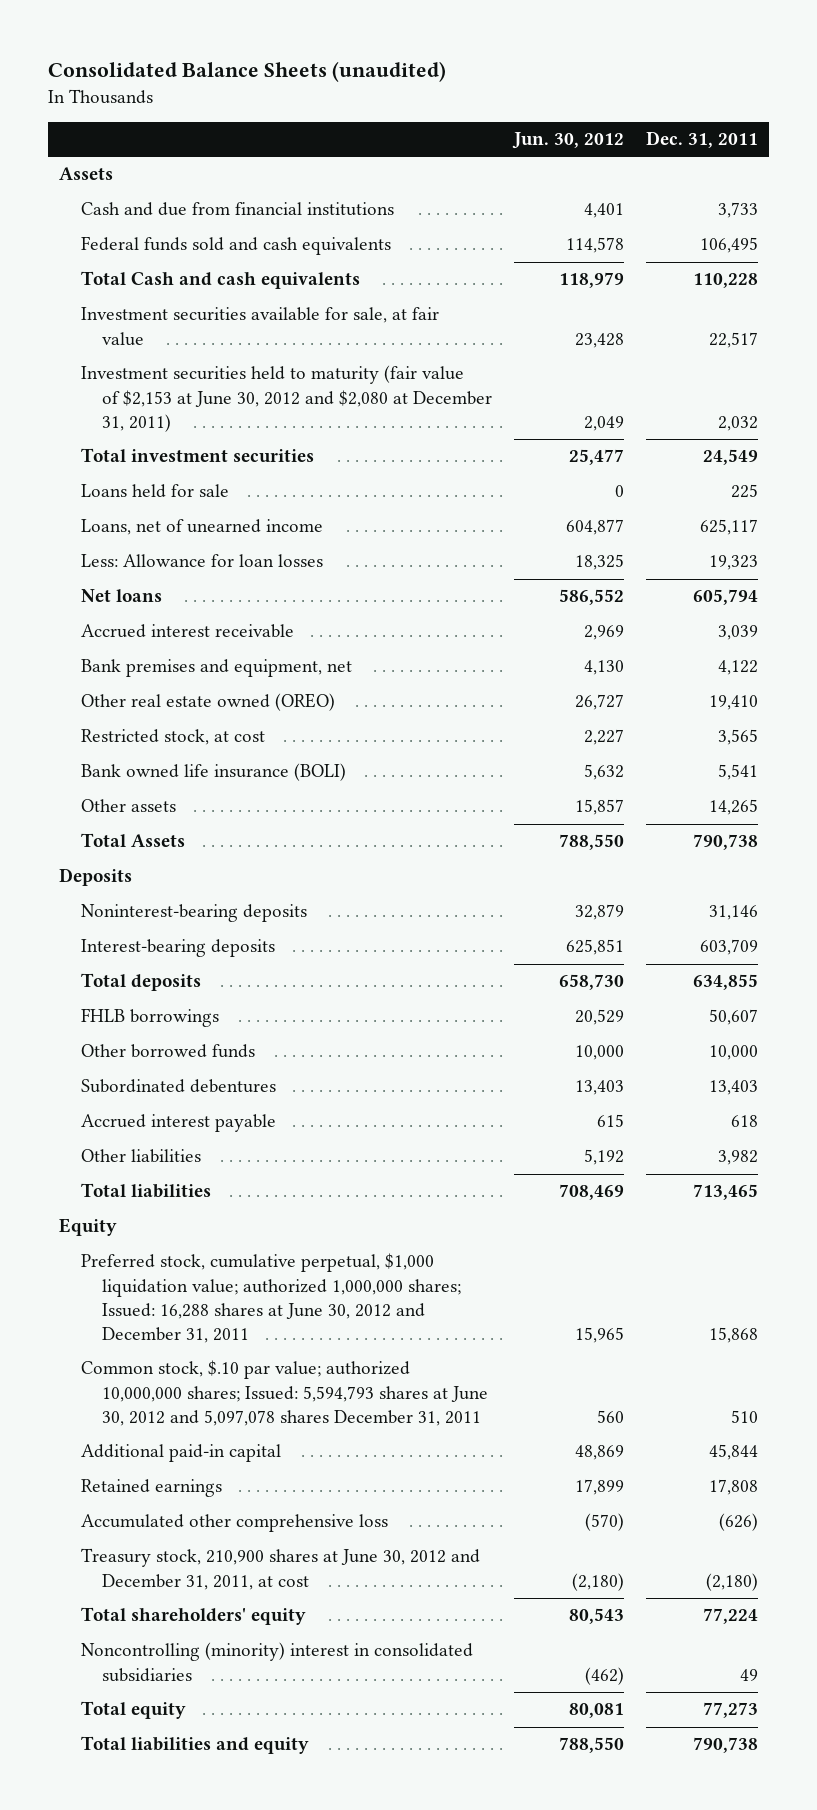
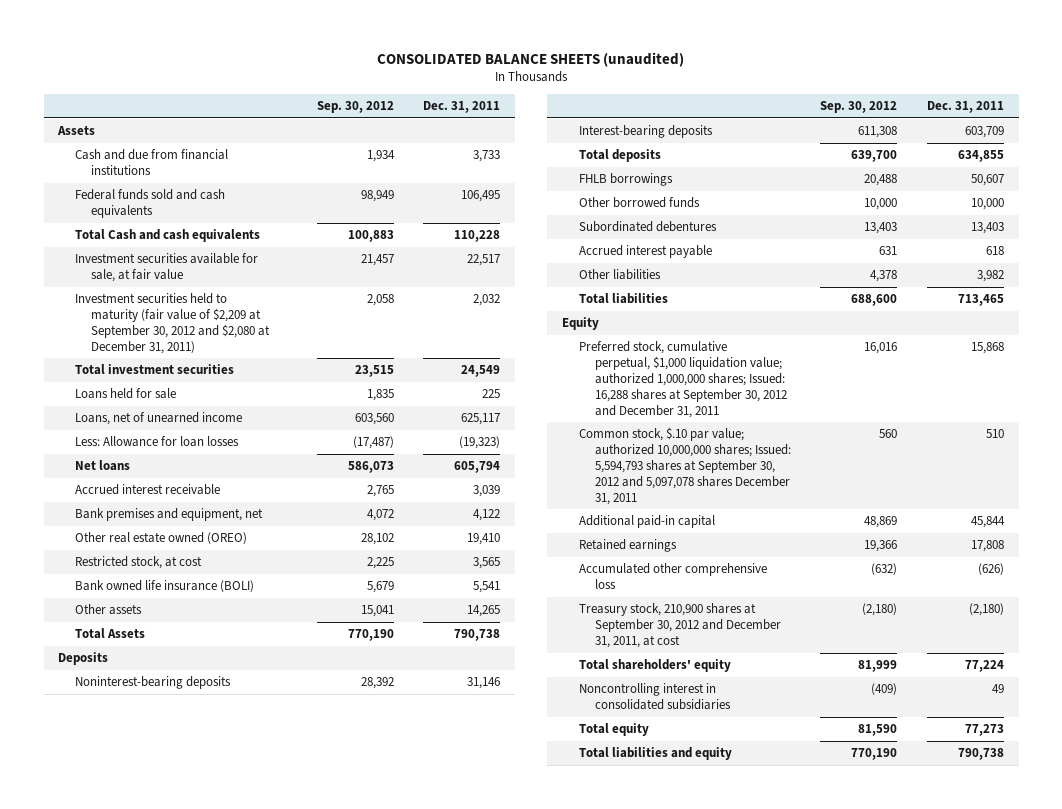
[48,61,447,83] Consolidated Balance Sheets (unaudited) -> [377,51,685,67] CONSOLIDATED BALANCE SHEETS (unaudited)
[511,132,624,150] Jun. 30, 2012 -> none
none -> [316,101,394,114] Sep. 30, 2012
[80,365,492,432] Investment securities held to maturity (fair value of $2,153 at June 30, 2012 and $2,080 at December 31, 2011) -> [74,293,271,354] Investment securities held to maturity (fair value of $2,209 at September 30, 2012 and $2,080 at December 31, 2011)
[708,555,758,571] 19,323 -> [459,436,501,450] (19,323)
[80,1253,461,1344] Preferred stock, cumulative perpetual, $1,000 liquidation value; authorized 1,000,000 shares; Issued: 16,288 shares at June 30, 2012 and December 31, 2011 -> [578,341,787,418] Preferred stock, cumulative perpetual, $1,000 liquidation value; authorized 1,000,000 shares; Issued: 16,288 shares at September 30, 2012 and December 31, 2011
[80,1360,488,1426] Common stock, $.10 par value; authorized 10,000,000 shares; Issued: 5,594,793 shares at June 30, 2012 and 5,097,078 shares December 31, 2011 -> [578,427,791,505] Common stock, $.10 par value; authorized 10,000,000 shares; Issued: 5,594,793 shares at September 30, 2012 and 5,097,078 shares December 31, 2011
[80,1548,480,1590] Treasury stock, 210,900 shares at June 30, 2012 and December 31, 2011, at cost -> [578,603,781,648] Treasury stock, 210,900 shares at September 30, 2012 and December 31, 2011, at cost
[80,1642,473,1682] Noncontrolling (minority) interest in consolidated subsidiaries -> [578,683,731,711] Noncontrolling interest in consolidated subsidiaries

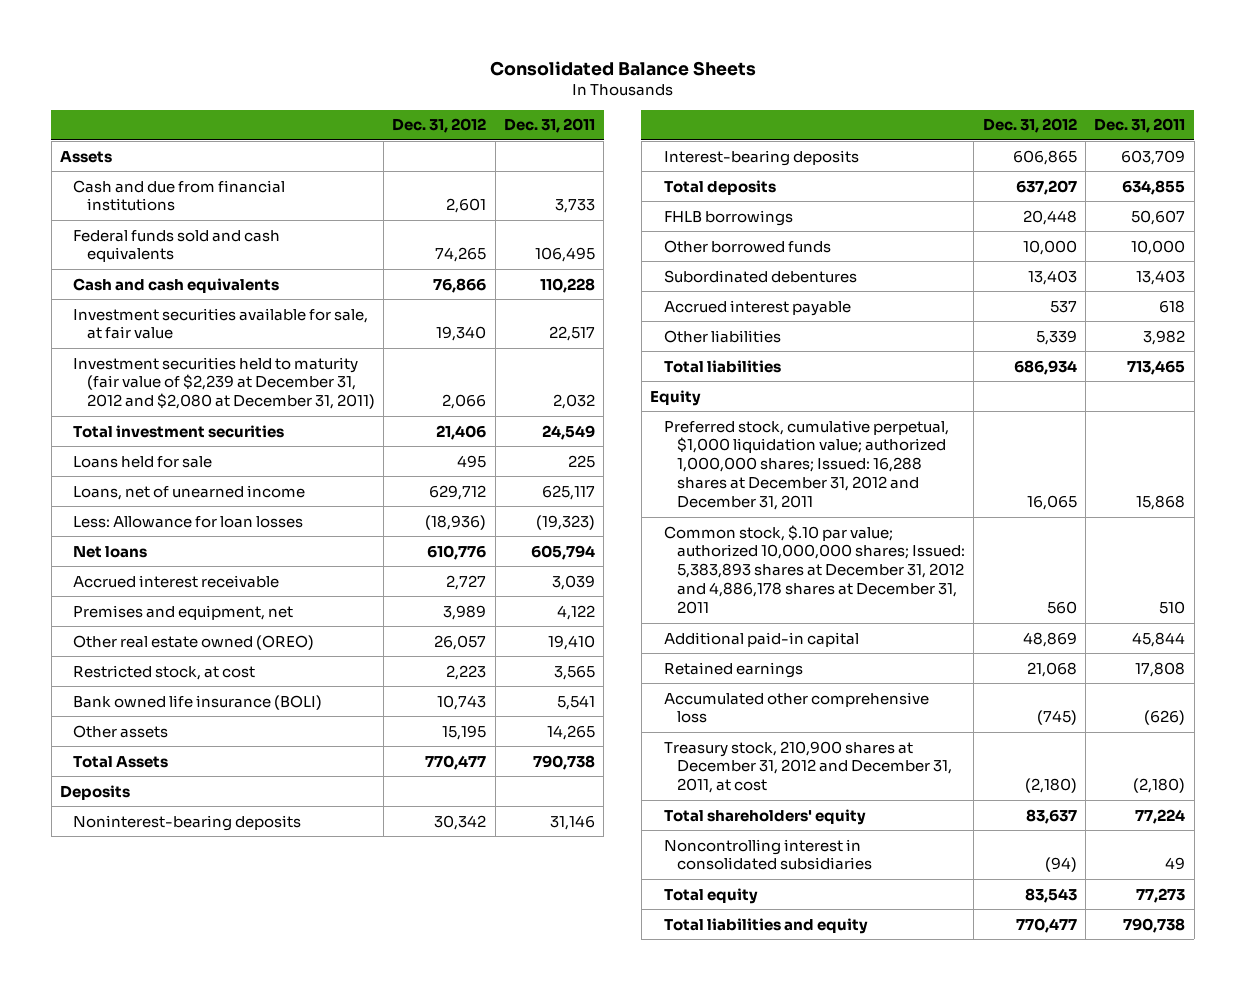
[377,51,685,67] CONSOLIDATED BALANCE SHEETS (unaudited) -> [489,60,756,76] Consolidated Balance Sheets
[316,101,394,114] Sep. 30, 2012 -> none
none -> [392,118,487,134] Dec. 31, 2012
[74,229,260,243] Total Cash and cash equivalents -> [73,277,280,293] Cash and cash equivalents
[74,293,271,354] Investment securities held to maturity (fair value of $2,209 at September 30, 2012 and $2,080 at December 31, 2011) -> [73,356,375,410] Investment securities held to maturity (fair value of $2,239 at December 31, 2012 and $2,080 at December 31, 2011)
[74,508,263,522] Bank premises and equipment, net -> [73,604,294,620] Premises and equipment, net
[578,341,787,418] Preferred stock, cumulative perpetual, $1,000 liquidation value; authorized 1,000,000 shares; Issued: 16,288 shares at September 30, 2012 and December 31, 2011 -> [663,419,949,511] Preferred stock, cumulative perpetual, $1,000 liquidation value; authorized 1,000,000 shares; Issued: 16,288 shares at December 31, 2012 and December 31, 2011
[578,427,791,505] Common stock, $.10 par value; authorized 10,000,000 shares; Issued: 5,594,793 shares at September 30, 2012 and 5,097,078 shares December 31, 2011 -> [663,524,965,615] Common stock, $.10 par value; authorized 10,000,000 shares; Issued: 5,383,893 shares at December 31, 2012 and 4,886,178 shares at December 31, 2011
[578,603,781,648] Treasury stock, 210,900 shares at September 30, 2012 and December 31, 2011, at cost -> [663,740,952,794] Treasury stock, 210,900 shares at December 31, 2012 and December 31, 2011, at cost

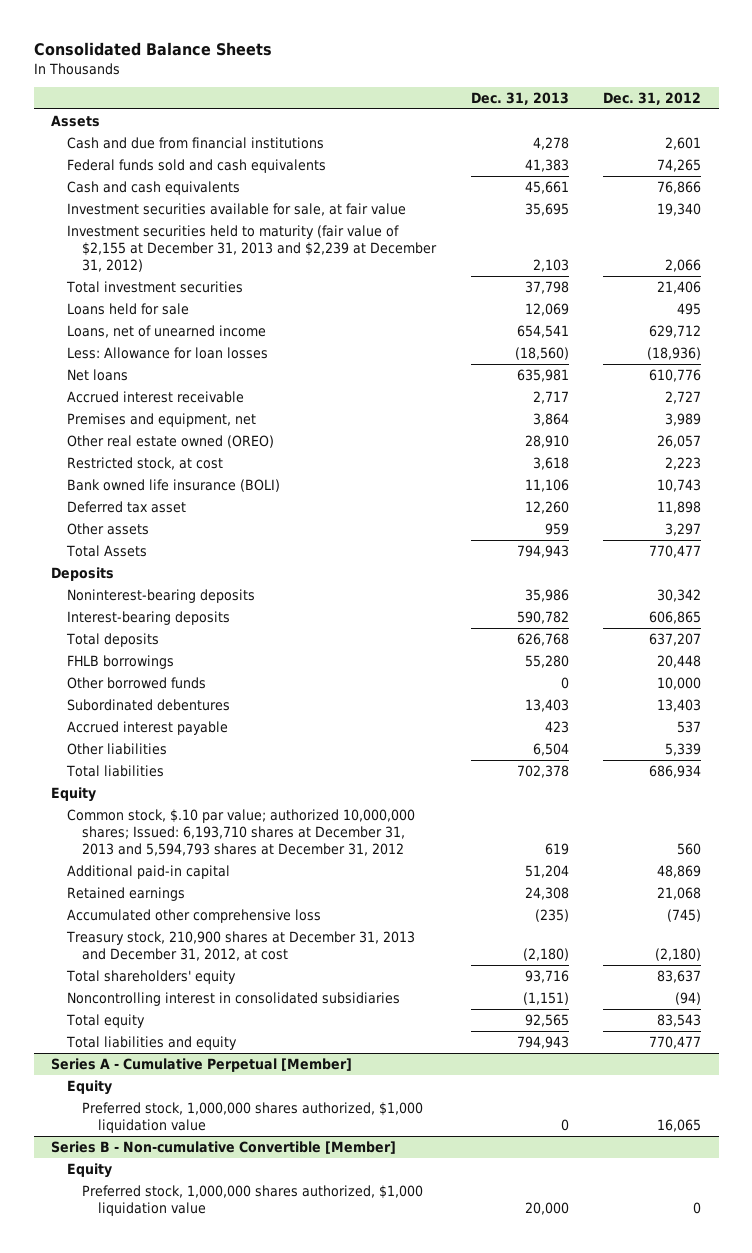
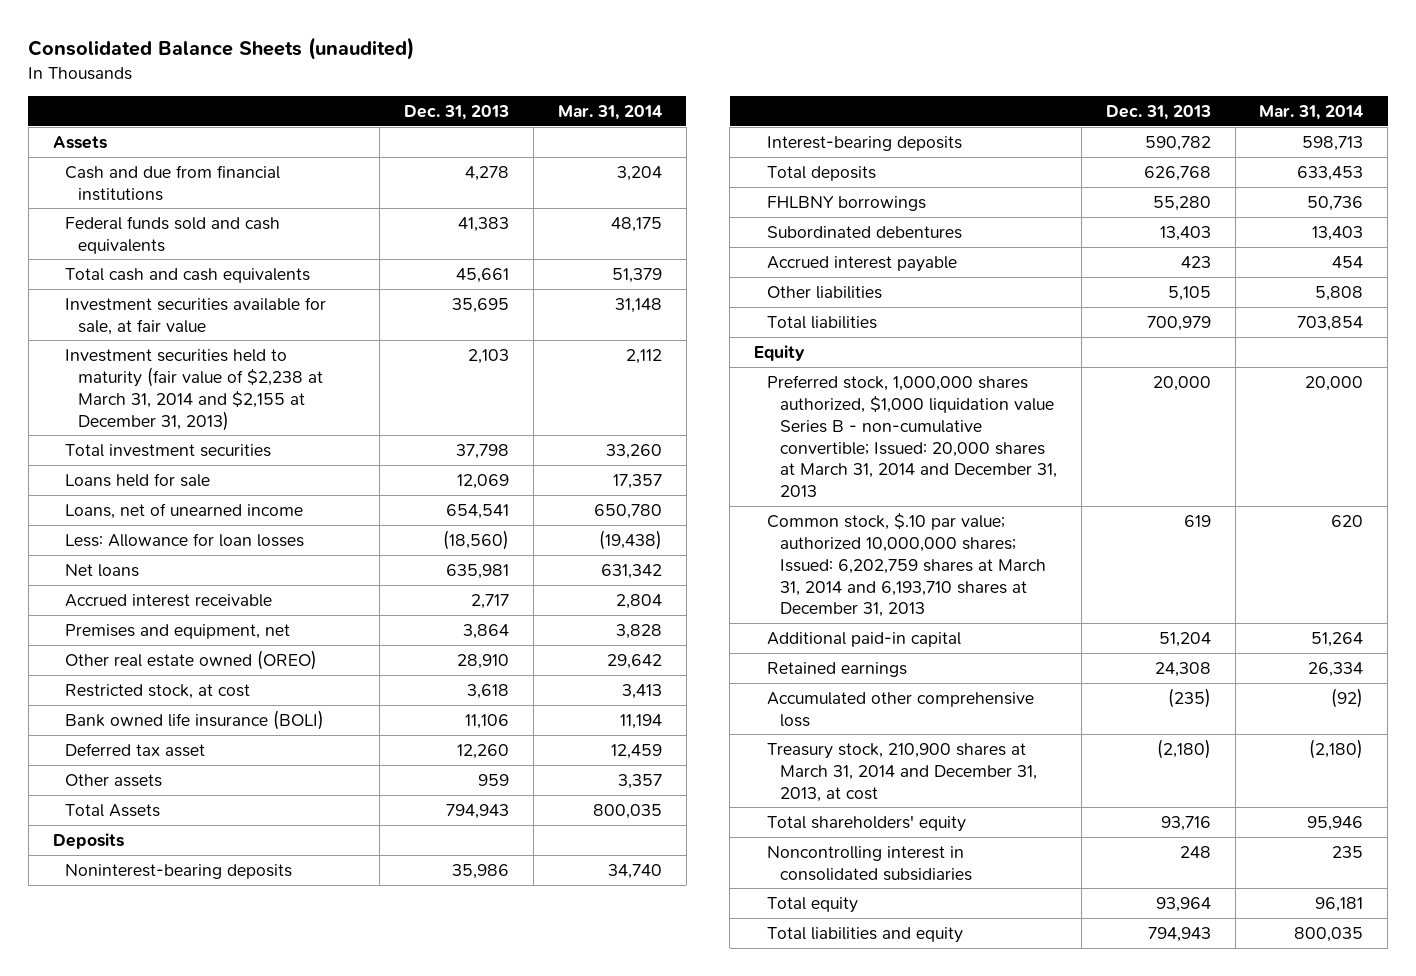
[33,42,272,57] Consolidated Balance Sheets -> [28,37,415,61] Consolidated Balance Sheets (unaudited)
[603,92,702,106] Dec. 31, 2012 -> none
none -> [557,104,662,120] Mar. 31, 2014
[66,180,240,195] Cash and cash equivalents -> [65,267,311,283] Total cash and cash equivalents
[66,224,438,273] Investment securities held to maturity (fair value of $2,155 at December 31, 2013 and $2,239 at December 31, 2012) -> [65,348,324,431] Investment securities held to maturity (fair value of $2,238 at March 31, 2014 and $2,155 at December 31, 2013)
[66,676,206,689] Other borrowed funds -> none
[66,654,174,669] FHLB borrowings -> [767,195,927,211] FHLBNY borrowings
[532,742,569,756] 6,504 -> [1167,285,1211,301] 5,105
[516,764,569,778] 702,378 -> [1146,315,1211,331] 700,979
none -> [767,374,1057,498] Preferred stock, 1,000,000 shares authorized, $1,000 liquidation value Series B - non-cumulative convertible; Issued: 20,000 shares at March 31, 2014 and December 31, 2013
[66,808,415,857] Common stock, $.10 par value; authorized 10,000,000 shares; Issued: 6,193,710 shares at December 31, 2013 and 5,594,793 shares at December 31, 2012 -> [767,512,1046,618] Common stock, $.10 par value; authorized 10,000,000 shares; Issued: 6,202,759 shares at March 31, 2014 and 6,193,710 shares at December 31, 2013
[65,930,415,962] Treasury stock, 210,900 shares at December 31, 2013 and December 31, 2012, at cost -> [767,742,1037,802] Treasury stock, 210,900 shares at March 31, 2014 and December 31, 2013, at cost
[522,991,569,1005] (1,151) -> [1179,845,1211,858] 248
[524,1013,569,1027] 92,565 -> [1155,896,1211,912] 93,964
[51,1057,353,1072] Series A - Cumulative Perpetual [Member] -> none
[66,1079,112,1095] Equity -> none
[82,1101,424,1134] Preferred stock, 1,000,000 shares authorized, $1,000 liquidation value -> none
[51,1140,397,1154] Series B - Non-cumulative Convertible [Member] -> none
[66,1162,112,1178] Equity -> none
[82,1184,424,1217] Preferred stock, 1,000,000 shares authorized, $1,000 liquidation value -> none

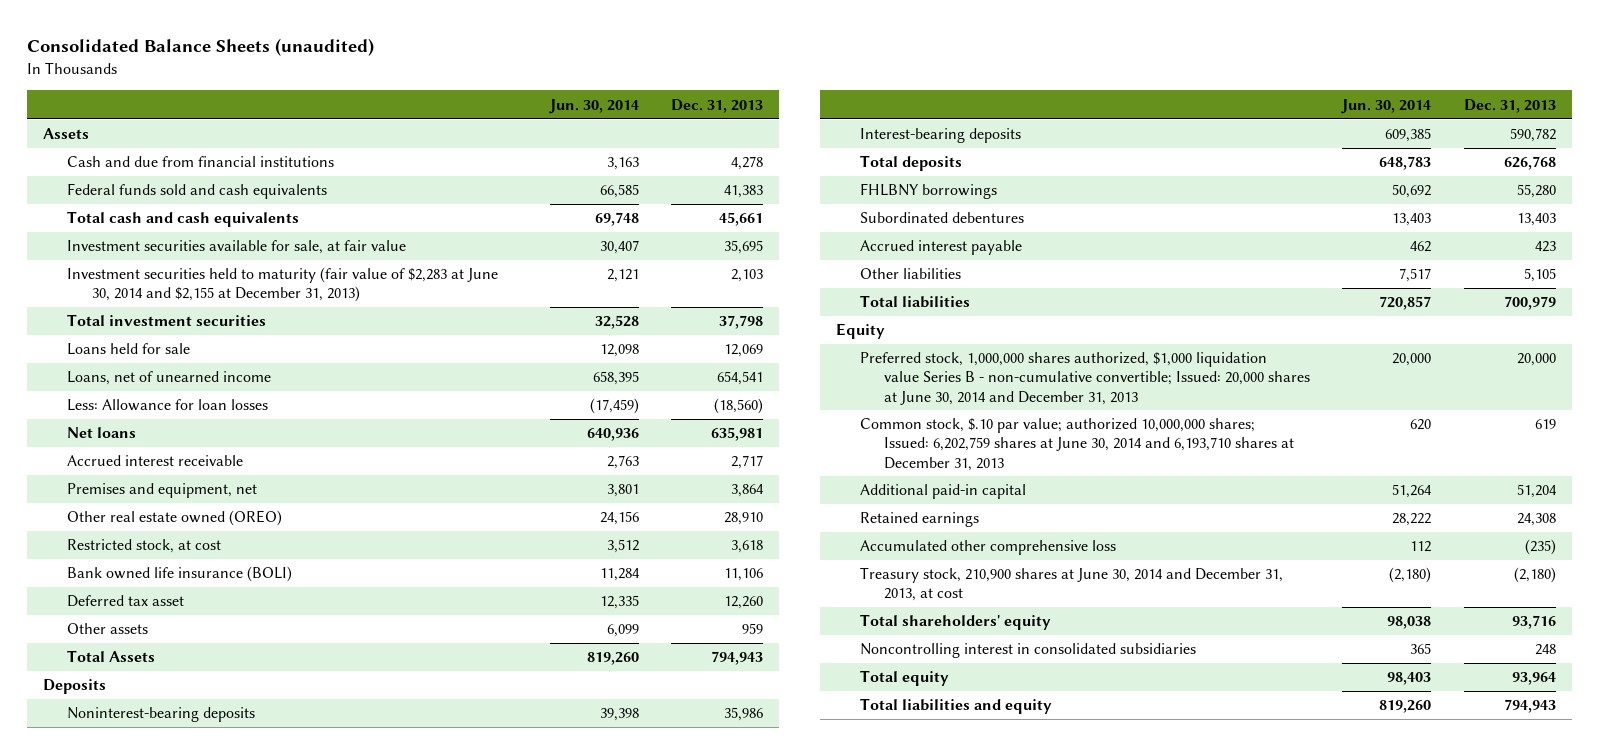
[557,104,662,120] Mar. 31, 2014 -> none
none -> [548,98,639,114] Jun. 30, 2014
[65,348,324,431] Investment securities held to maturity (fair value of $2,238 at March 31, 2014 and $2,155 at December 31, 2013) -> [67,267,499,303] Investment securities held to maturity (fair value of $2,283 at June 30, 2014 and $2,155 at December 31, 2013)
[767,374,1057,498] Preferred stock, 1,000,000 shares authorized, $1,000 liquidation value Series B - non-cumulative convertible; Issued: 20,000 shares at March 31, 2014 and December 31, 2013 -> [859,352,1311,405] Preferred stock, 1,000,000 shares authorized, $1,000 liquidation value Series B - non-cumulative convertible; Issued: 20,000 shares at June 30, 2014 and December 31, 2013
[767,512,1046,618] Common stock, $.10 par value; authorized 10,000,000 shares; Issued: 6,202,759 shares at March 31, 2014 and 6,193,710 shares at December 31, 2013 -> [859,418,1295,471] Common stock, $.10 par value; authorized 10,000,000 shares; Issued: 6,202,759 shares at June 30, 2014 and 6,193,710 shares at December 31, 2013
[767,742,1037,802] Treasury stock, 210,900 shares at March 31, 2014 and December 31, 2013, at cost -> [859,567,1283,602] Treasury stock, 210,900 shares at June 30, 2014 and December 31, 2013, at cost

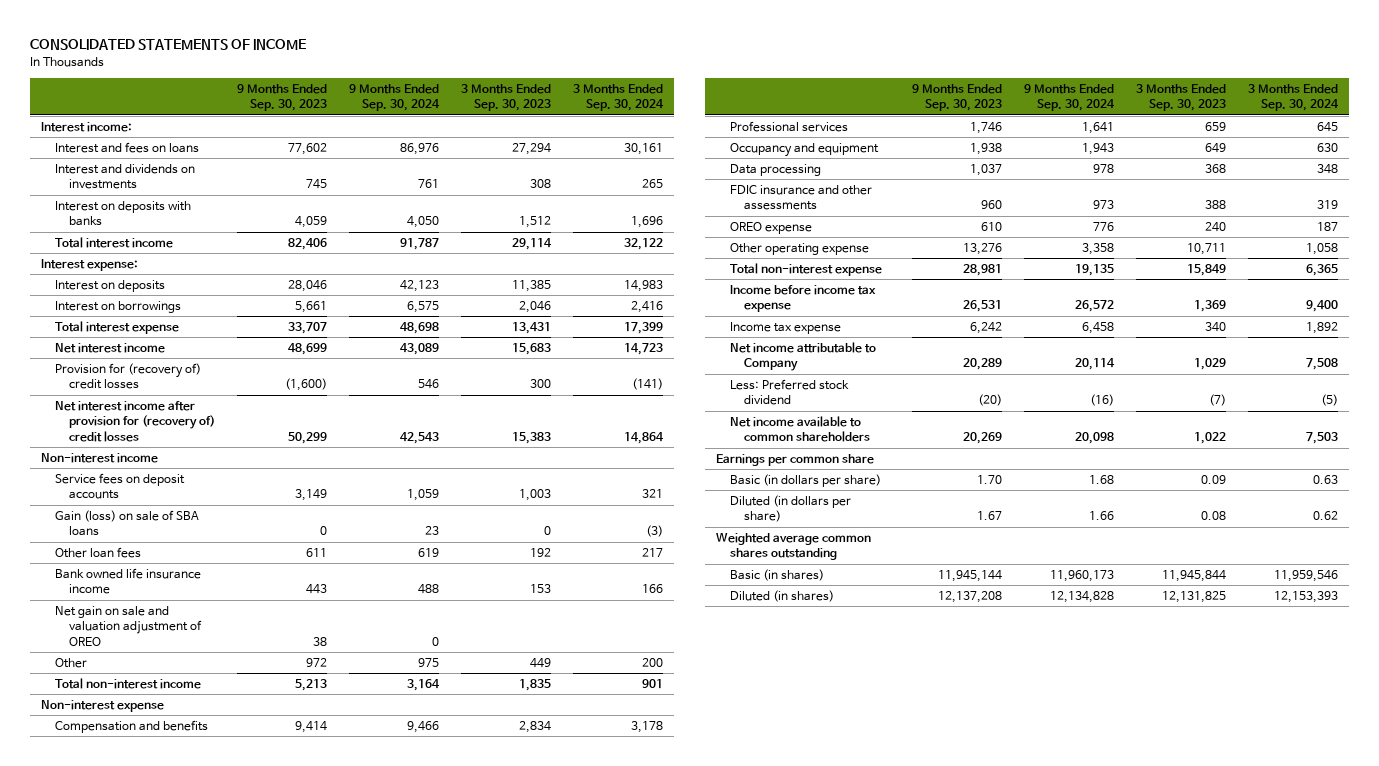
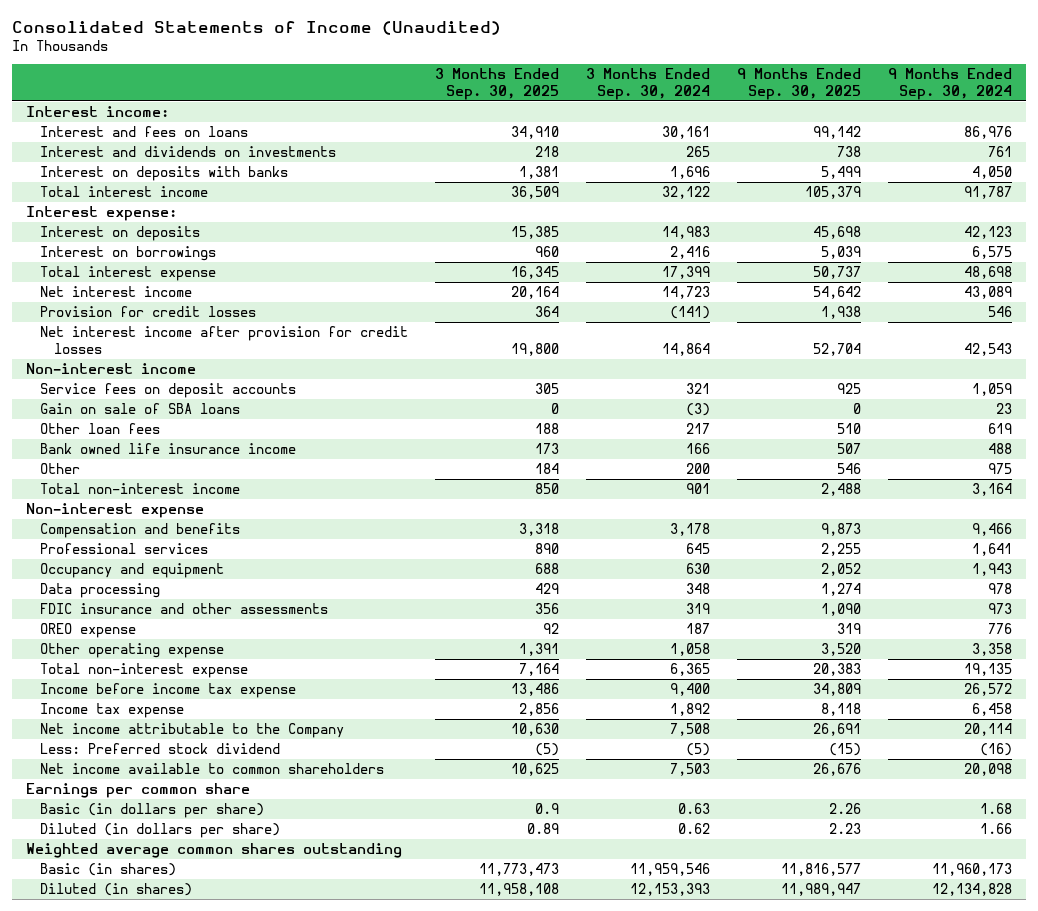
[30,39,307,51] CONSOLIDATED STATEMENTS OF INCOME -> [12,20,502,35] Consolidated Statements of Income (Unaudited)
[237,83,328,112] 9 Months Ended Sep. 30, 2023 -> none
[461,83,552,112] 3 Months Ended Sep. 30, 2023 -> none
none -> [434,68,559,100] 3 Months Ended Sep. 30, 2025
none -> [737,68,862,100] 9 Months Ended Sep. 30, 2025
[55,362,202,390] Provision for (recovery of) credit losses -> [39,306,256,318] Provision for credit losses
[55,400,216,442] Net interest income after provision for (recovery of) credit losses -> [39,326,408,354] Net interest income after provision for credit losses
[55,509,200,537] Gain (loss) on sale of SBA loans -> [39,403,240,415] Gain on sale of SBA loans
[55,605,203,646] Net gain on sale and valuation adjustment of OREO -> none
[729,341,876,372] Net income attributable to Company -> [39,723,344,739] Net income attributable to the Company

